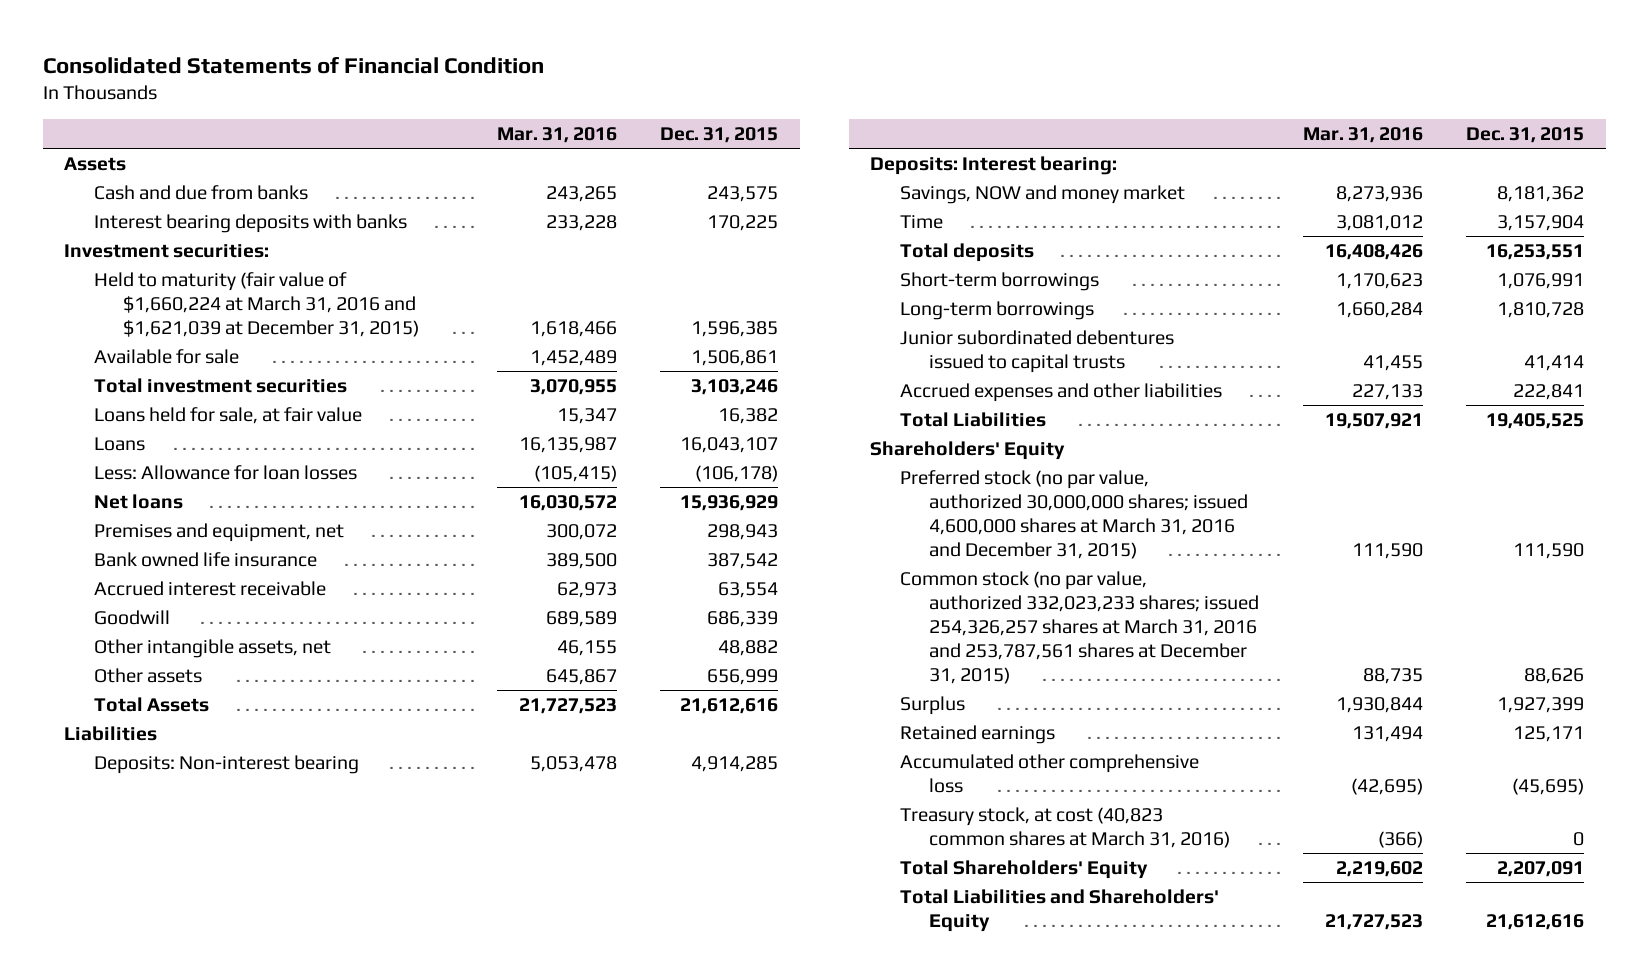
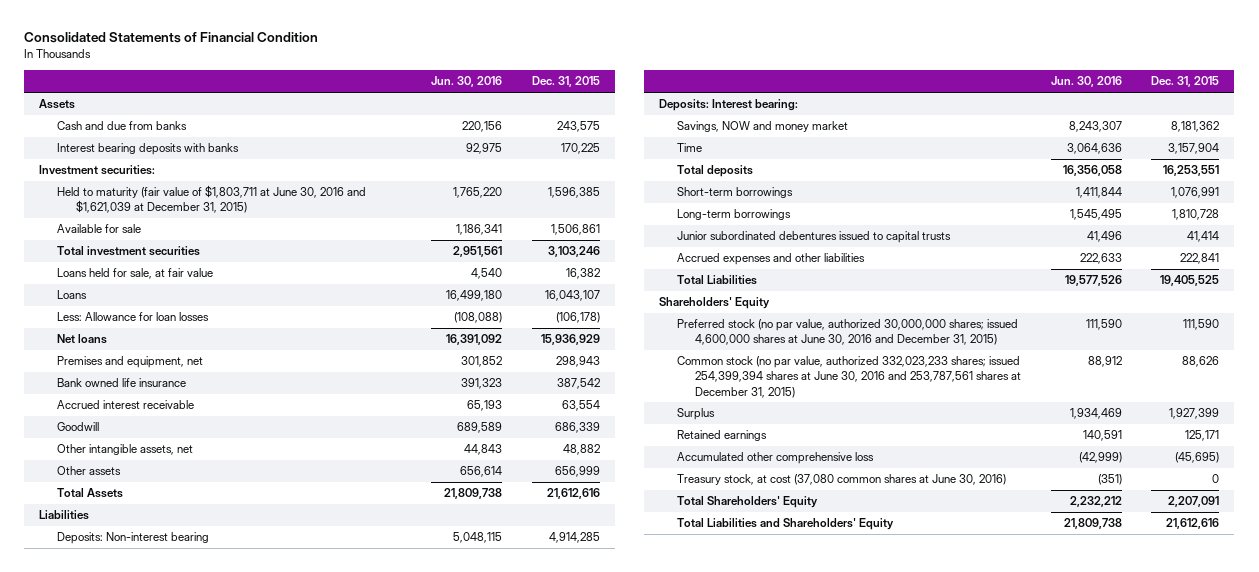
[496,126,617,143] Mar. 31, 2016 -> none
none -> [431,76,503,88] Jun. 30, 2016
[93,272,420,338] Held to maturity (fair value of $1,660,224 at March 31, 2016 and $1,621,039 at December 31, 2015) -> [57,185,367,214] Held to maturity (fair value of $1,803,711 at June 30, 2016 and $1,621,039 at December 31, 2015)
[899,470,1249,560] Preferred stock (no par value, authorized 30,000,000 shares; issued 4,600,000 shares at March 31, 2016 and December 31, 2015) -> [676,319,1018,346] Preferred stock (no par value, authorized 30,000,000 shares; issued 4,600,000 shares at June 30, 2016 and December 31, 2015)
[899,571,1260,684] Common stock (no par value, authorized 332,023,233 shares; issued 254,326,257 shares at March 31, 2016 and 253,787,561 shares at December 31, 2015) -> [676,356,1022,398] Common stock (no par value, authorized 332,023,233 shares; issued 254,399,394 shares at June 30, 2016 and 253,787,561 shares at December 31, 2015)
[899,807,1231,849] Treasury stock, at cost (40,823 common shares at March 31, 2016) -> [676,474,1006,486] Treasury stock, at cost (37,080 common shares at June 30, 2016)

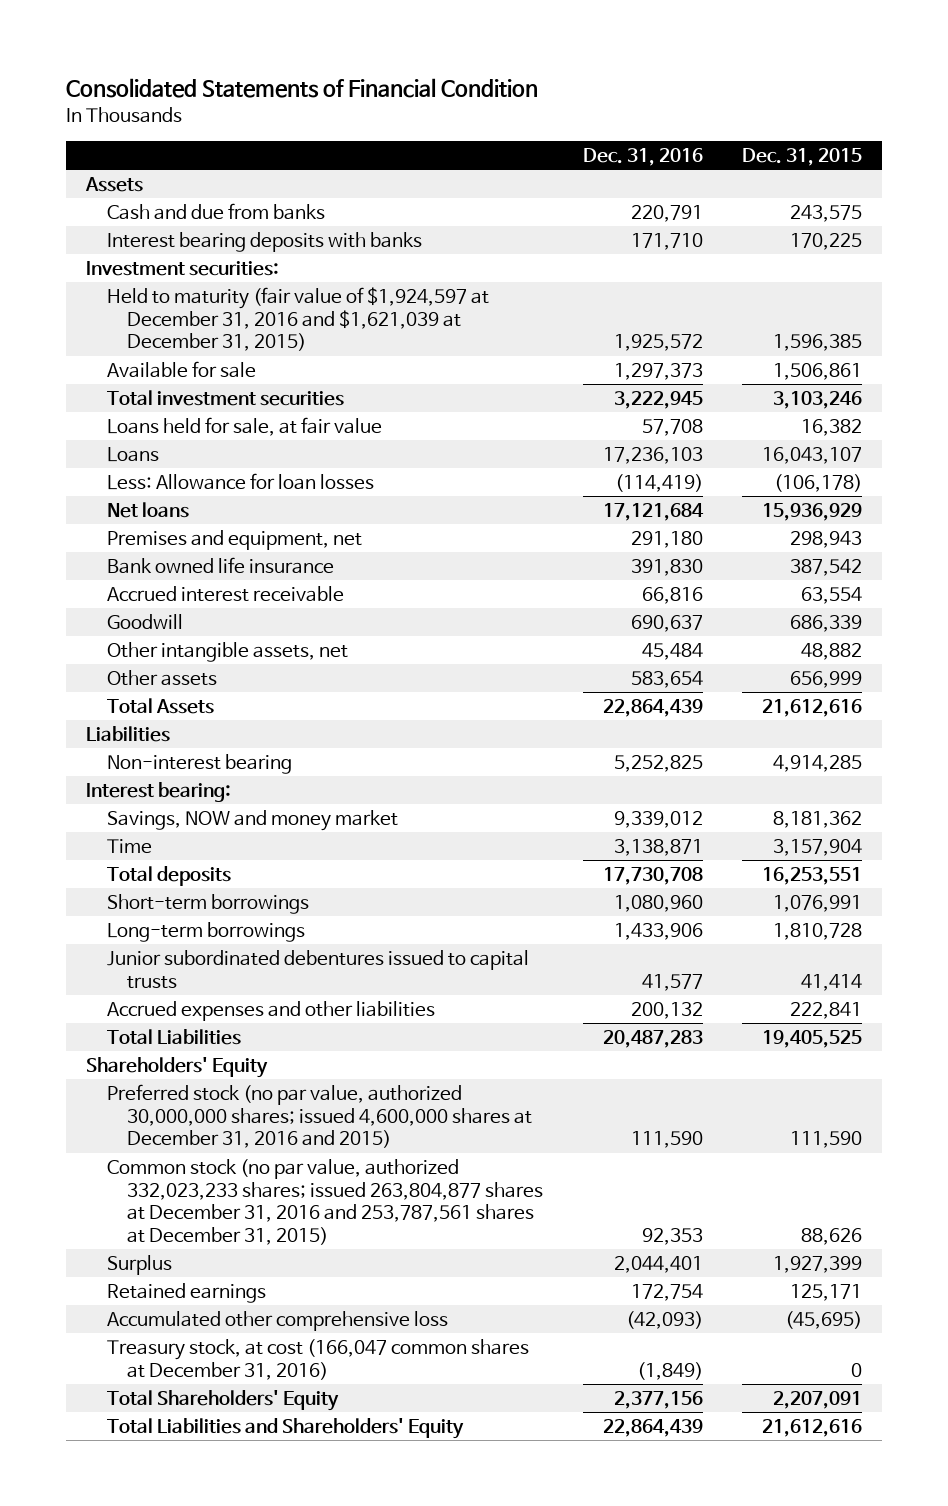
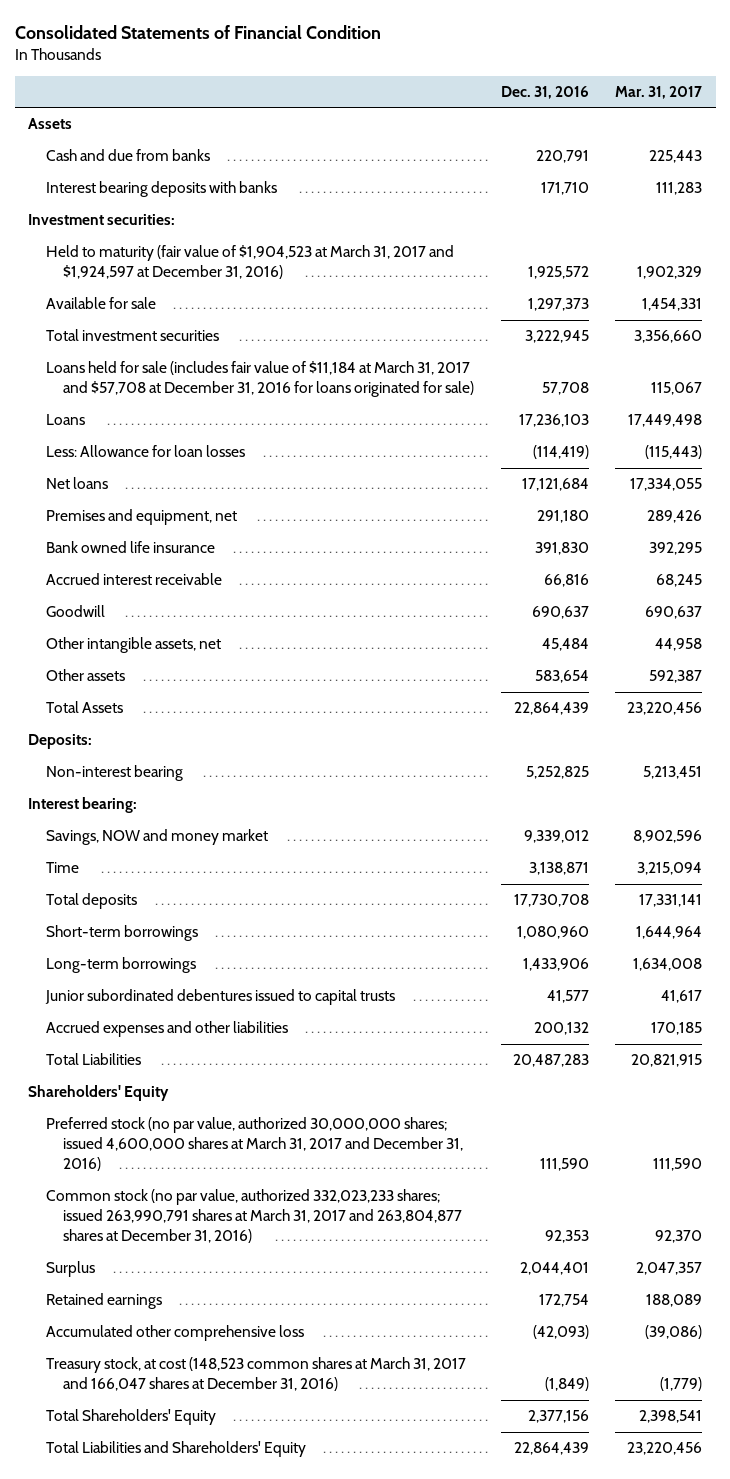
[742,147,863,166] Dec. 31, 2015 -> none
none -> [615,85,703,99] Mar. 31, 2017
[106,287,489,352] Held to maturity (fair value of $1,924,597 at December 31, 2016 and $1,621,039 at December 31, 2015) -> [45,245,454,280] Held to maturity (fair value of $1,904,523 at March 31, 2017 and $1,924,597 at December 31, 2016)
[106,417,382,437] Loans held for sale, at fair value -> [45,361,475,398] Loans held for sale (includes fair value of $11,184 at March 31, 2017 and $57,708 at December 31, 2016 for loans originated for sale)
[86,726,171,743] Liabilities -> none
none -> [28,734,93,750] Deposits:
[106,1084,533,1149] Preferred stock (no par value, authorized 30,000,000 shares; issued 4,600,000 shares at December 31, 2016 and 2015) -> [45,1117,464,1172] Preferred stock (no par value, authorized 30,000,000 shares; issued 4,600,000 shares at March 31, 2017 and December 31, 2016)
[106,1159,544,1246] Common stock (no par value, authorized 332,023,233 shares; issued 263,804,877 shares at December 31, 2016 and 253,787,561 shares at December 31, 2015) -> [45,1189,463,1244] Common stock (no par value, authorized 332,023,233 shares; issued 263,990,791 shares at March 31, 2017 and 263,804,877 shares at December 31, 2016)
[106,1339,529,1380] Treasury stock, at cost (166,047 common shares at December 31, 2016) -> [45,1357,466,1392] Treasury stock, at cost (148,523 common shares at March 31, 2017 and 166,047 shares at December 31, 2016)

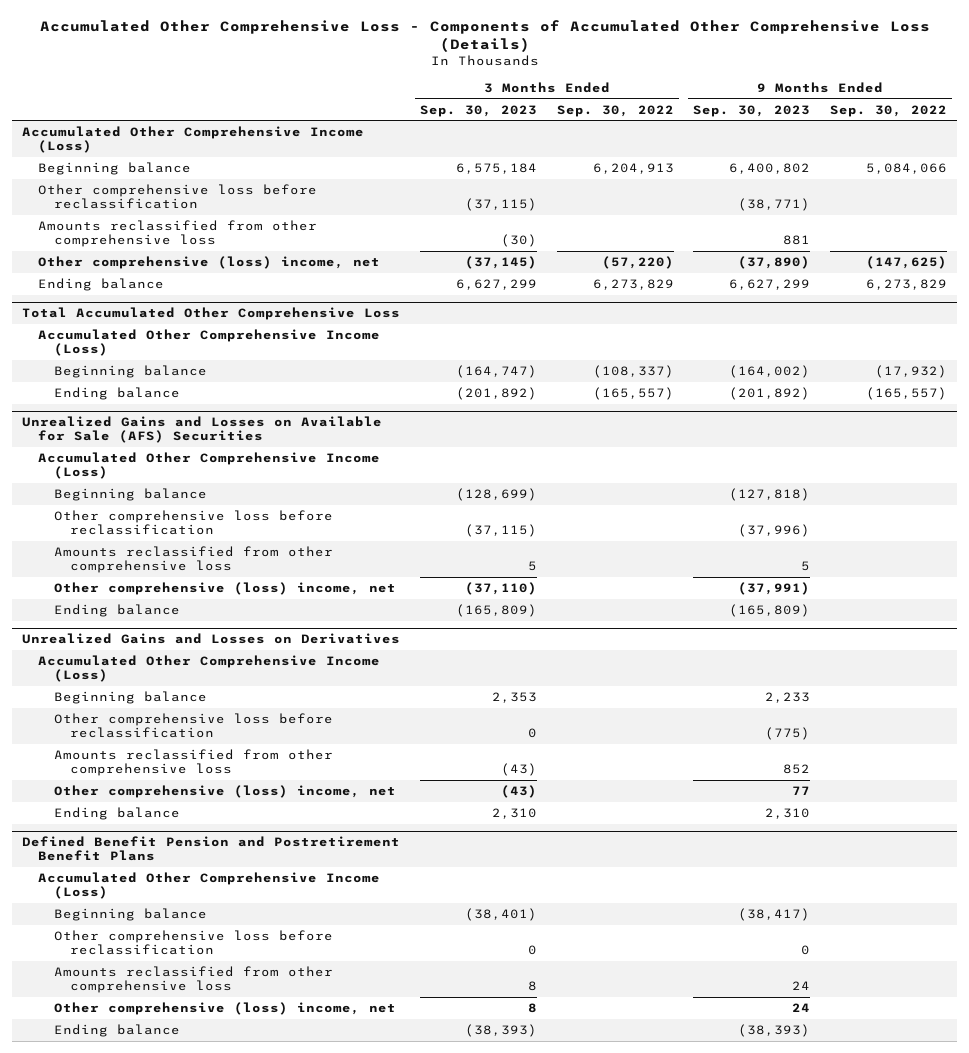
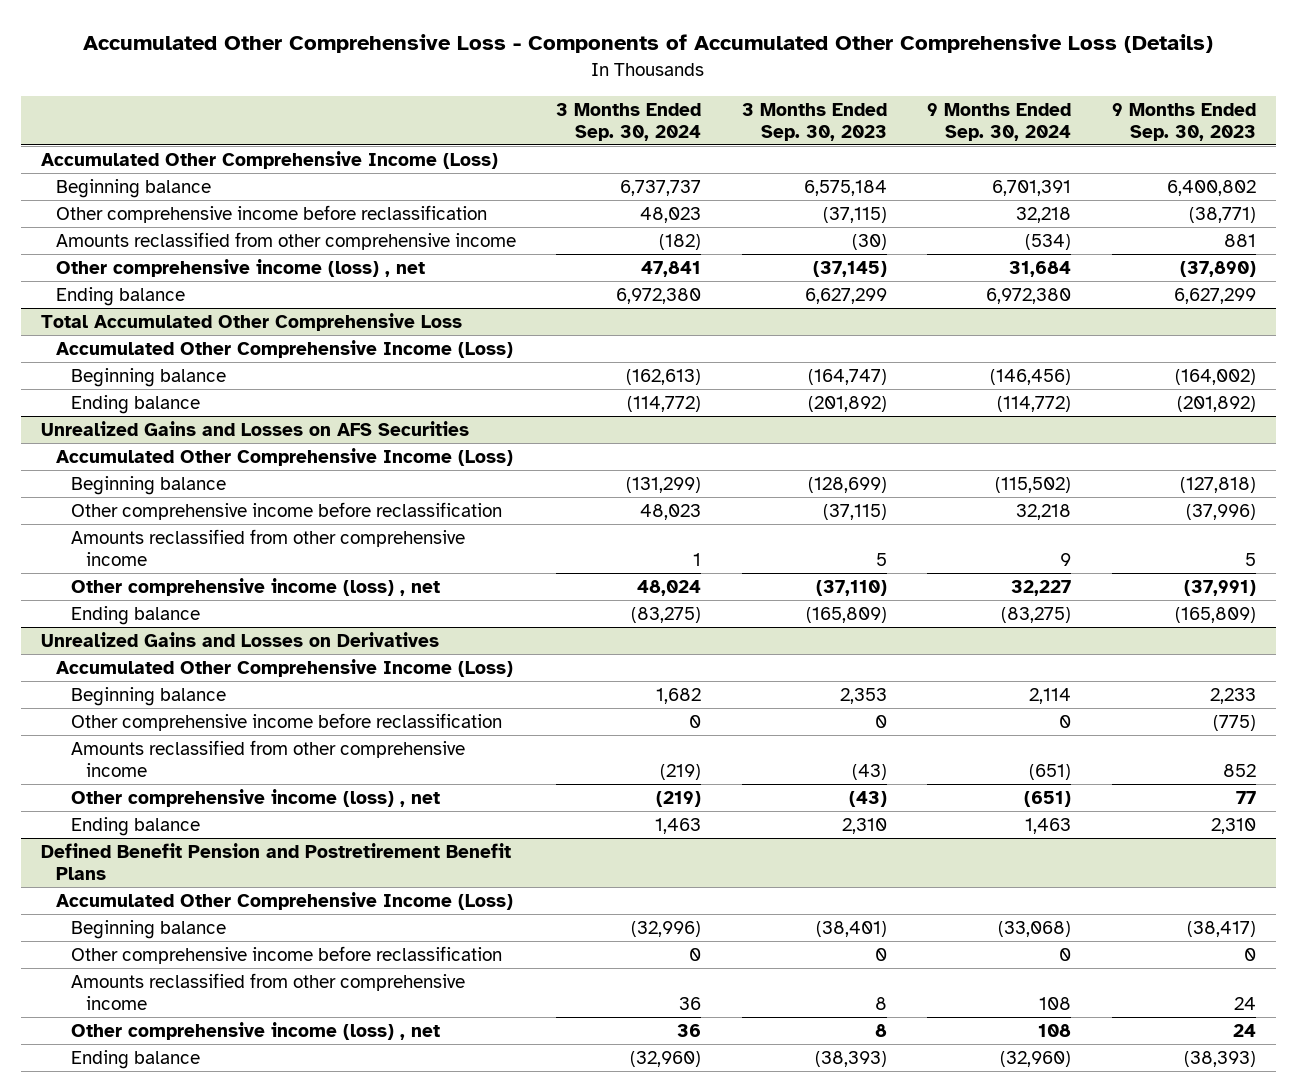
[556,104,674,117] Sep. 30, 2022 -> none
[830,104,948,117] Sep. 30, 2022 -> none
none -> [556,102,702,141] 3 Months Ended Sep. 30, 2024
none -> [927,102,1072,141] 9 Months Ended Sep. 30, 2024
[38,183,318,210] Other comprehensive loss before reclassification -> [55,205,487,224] Other comprehensive income before reclassification
[38,219,318,248] Amounts reclassified from other comprehensive loss -> [55,232,516,251] Amounts reclassified from other comprehensive income
[38,255,381,269] Other comprehensive (loss) income, net -> [55,259,425,278] Other comprehensive income (loss) , net
[22,416,383,444] Unrealized Gains and Losses on Available for Sale (AFS) Securities -> [40,421,469,437] Unrealized Gains and Losses on AFS Securities
[53,509,333,536] Other comprehensive loss before reclassification -> [71,502,503,521] Other comprehensive income before reclassification
[53,545,333,574] Amounts reclassified from other comprehensive loss -> [71,529,466,567] Amounts reclassified from other comprehensive income
[53,581,396,595] Other comprehensive (loss) income, net -> [71,578,441,597] Other comprehensive income (loss) , net
[53,712,333,739] Other comprehensive loss before reclassification -> [71,713,503,732] Other comprehensive income before reclassification
[53,748,333,777] Amounts reclassified from other comprehensive loss -> [71,740,466,778] Amounts reclassified from other comprehensive income
[53,784,396,798] Other comprehensive (loss) income, net -> [71,789,441,808] Other comprehensive income (loss) , net
[53,929,333,956] Other comprehensive loss before reclassification -> [71,946,503,965] Other comprehensive income before reclassification
[53,965,333,994] Amounts reclassified from other comprehensive loss -> [71,973,466,1011] Amounts reclassified from other comprehensive income
[53,1001,396,1015] Other comprehensive (loss) income, net -> [71,1022,441,1041] Other comprehensive income (loss) , net

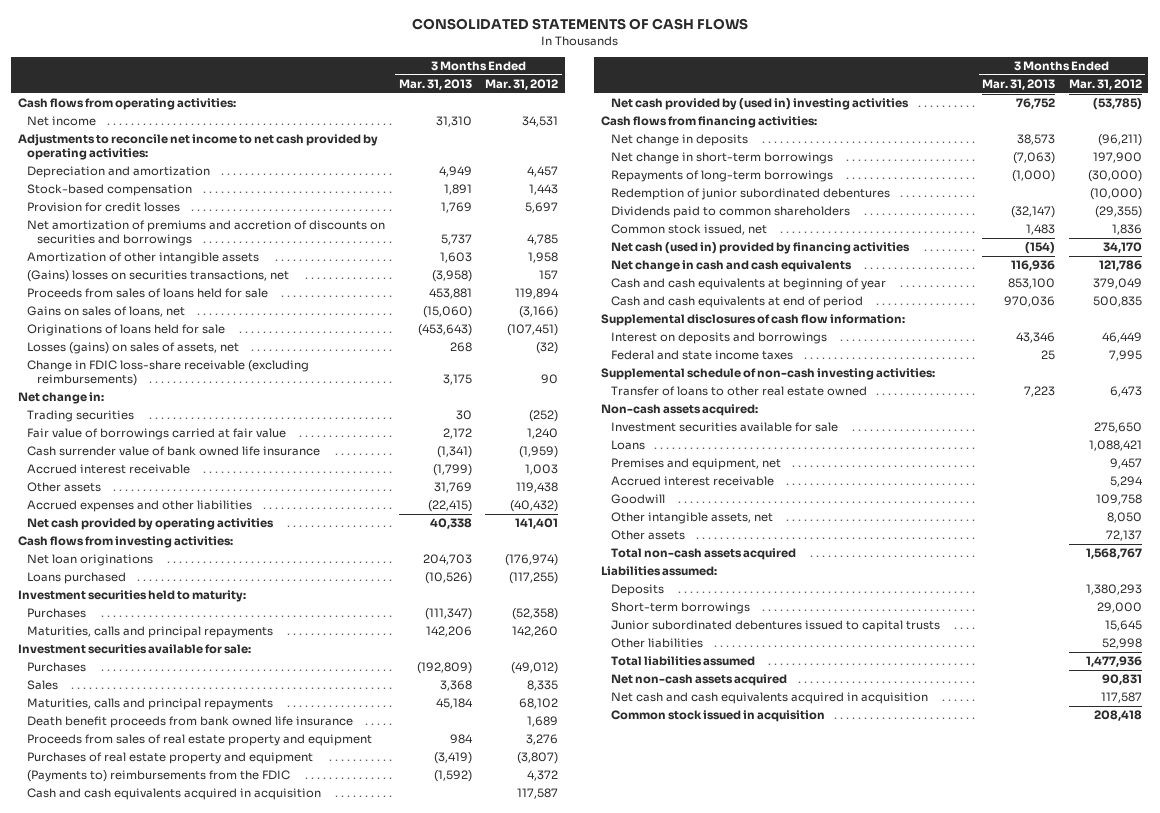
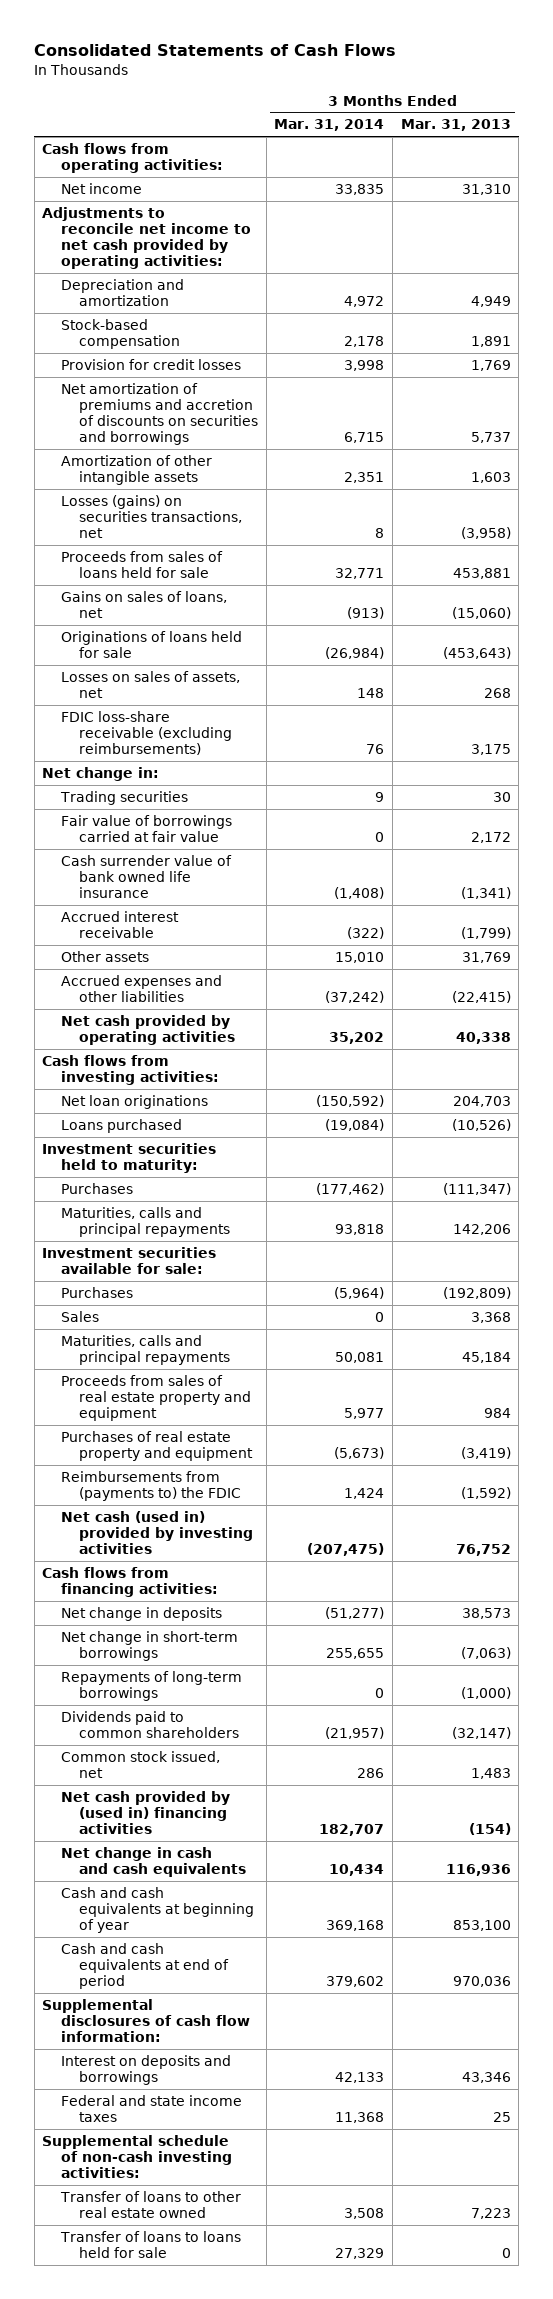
[411,18,748,31] CONSOLIDATED STATEMENTS OF CASH FLOWS -> [34,43,397,56] Consolidated Statements of Cash Flows
[485,78,559,90] Mar. 31, 2012 -> none
none -> [274,119,385,132] Mar. 31, 2014
[27,270,290,283] (Gains) losses on securities transactions, net -> [60,494,243,539] Losses (gains) on securities transactions, net
[27,342,240,355] Losses (gains) on sales of assets, net -> [60,670,240,699] Losses on sales of assets, net
[27,360,310,387] Change in FDIC loss-share receivable (excluding reimbursements) -> [60,710,233,756] FDIC loss-share receivable (excluding reimbursements)
[27,716,354,729] Death benefit proceeds from bank owned life insurance -> none
[27,788,322,801] Cash and cash equivalents acquired in acquisition -> none
[27,770,291,783] (Payments to) reimbursements from the FDIC -> [60,1470,242,1502] Reimbursements from (payments to) the FDIC
[610,98,909,111] Net cash provided by (used in) investing activities -> [60,1510,254,1555] Net cash (used in) provided by investing activities
[610,188,890,201] Redemption of junior subordinated debentures -> none
[610,242,910,255] Net cash (used in) provided by financing activities -> [60,1790,230,1835] Net cash provided by (used in) financing activities
[601,404,759,417] Non-cash assets acquired: -> none
[610,422,838,433] Investment securities available for sale -> none
[610,440,645,451] Loans -> none
[610,458,781,471] Premises and equipment, net -> none
[610,476,774,487] Accrued interest receivable -> none
[610,494,665,505] Goodwill -> none
[610,512,773,525] Other intangible assets, net -> none
[610,530,685,541] Other assets -> none
[610,548,796,561] Total non-cash assets acquired -> none
[601,566,718,577] Liabilities assumed: -> none
[610,584,664,597] Deposits -> none
[610,602,750,615] Short-term borrowings -> none
[610,620,940,633] Junior subordinated debentures issued to capital trusts -> none
[610,638,703,649] Other liabilities -> none
[610,656,755,667] Total liabilities assumed -> none
[610,674,787,687] Net non-cash assets acquired -> none
[610,692,928,705] Net cash and cash equivalents acquired in acquisition -> none
[610,710,825,723] Common stock issued in acquisition -> none
none -> [59,2230,241,2259] Transfer of loans to loans held for sale

